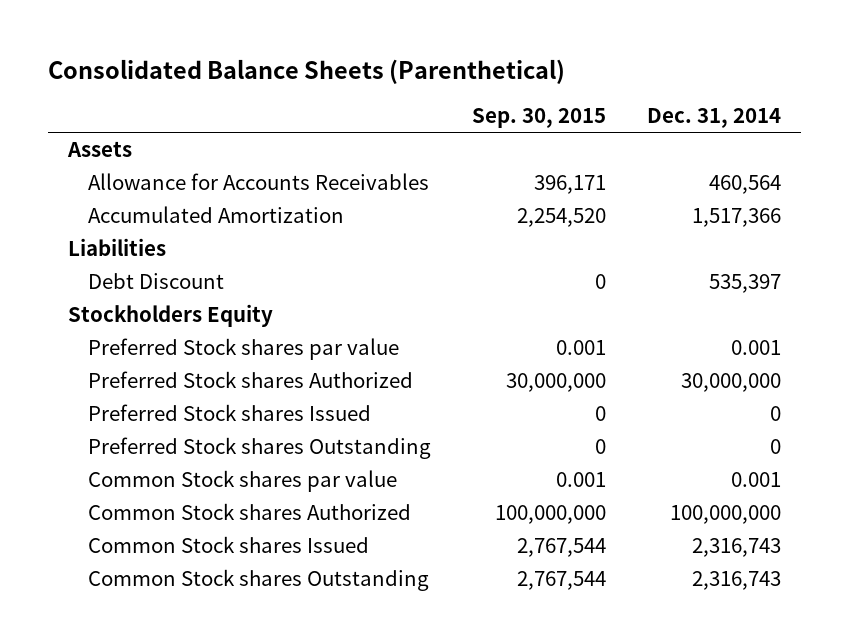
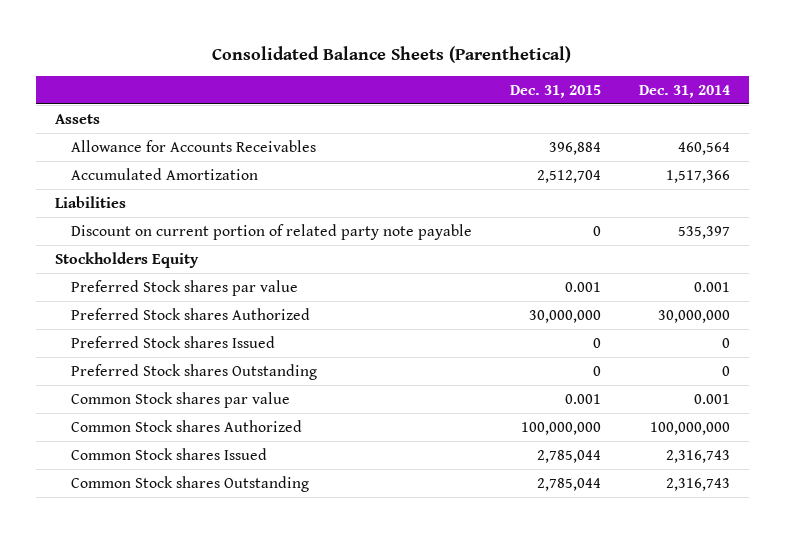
[471,108,606,129] Sep. 30, 2015 -> none
none -> [509,84,601,98] Dec. 31, 2015
[88,272,225,289] Debt Discount -> [70,223,472,240] Discount on current portion of related party note payable

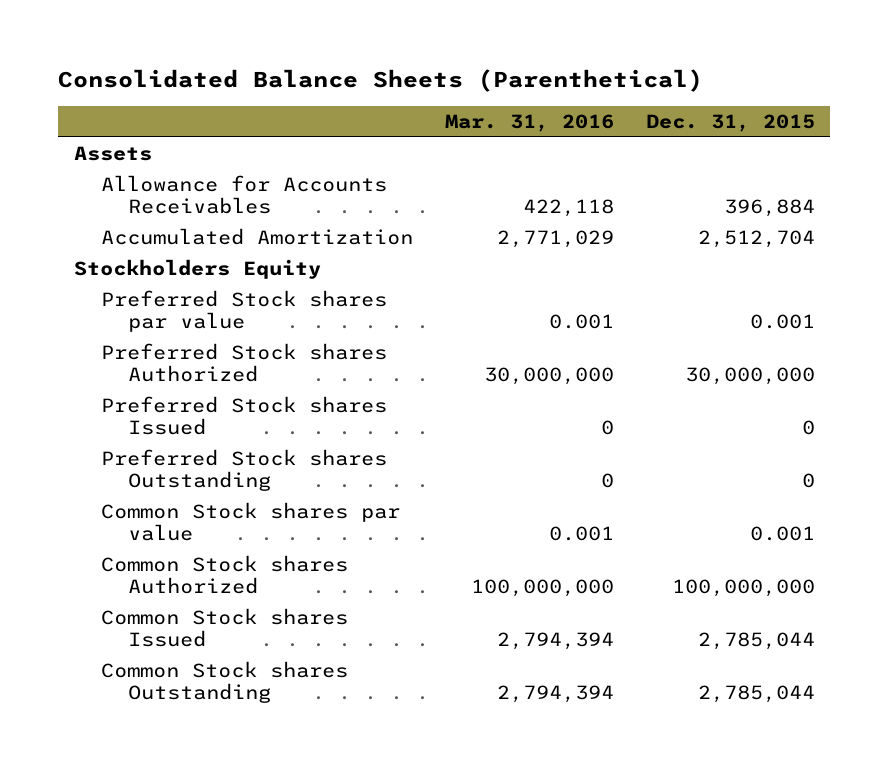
[638,84,730,98] Dec. 31, 2014 -> none
none -> [444,114,614,133] Mar. 31, 2016
[54,195,126,208] Liabilities -> none
[70,223,472,240] Discount on current portion of related party note payable -> none

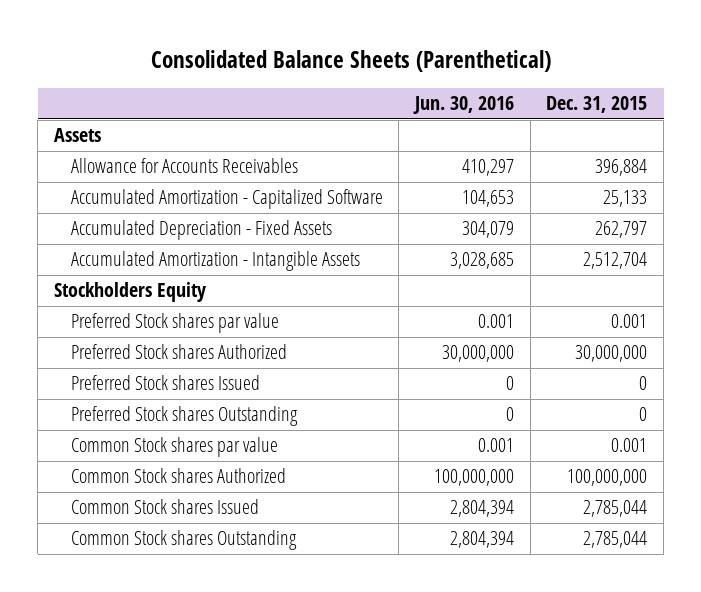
[444,114,614,133] Mar. 31, 2016 -> none
none -> [413,96,515,115] Jun. 30, 2016
none -> [70,189,383,210] Accumulated Amortization - Capitalized Software
none -> [70,220,332,241] Accumulated Depreciation - Fixed Assets
[101,227,414,245] Accumulated Amortization -> [70,251,360,272] Accumulated Amortization - Intangible Assets

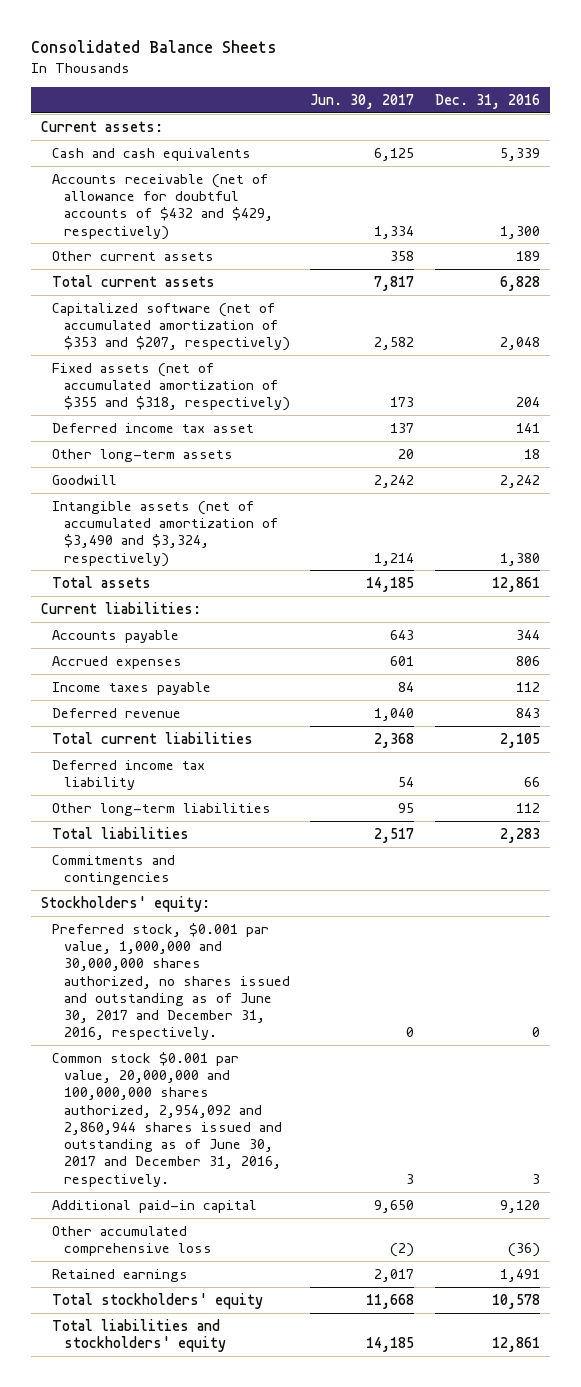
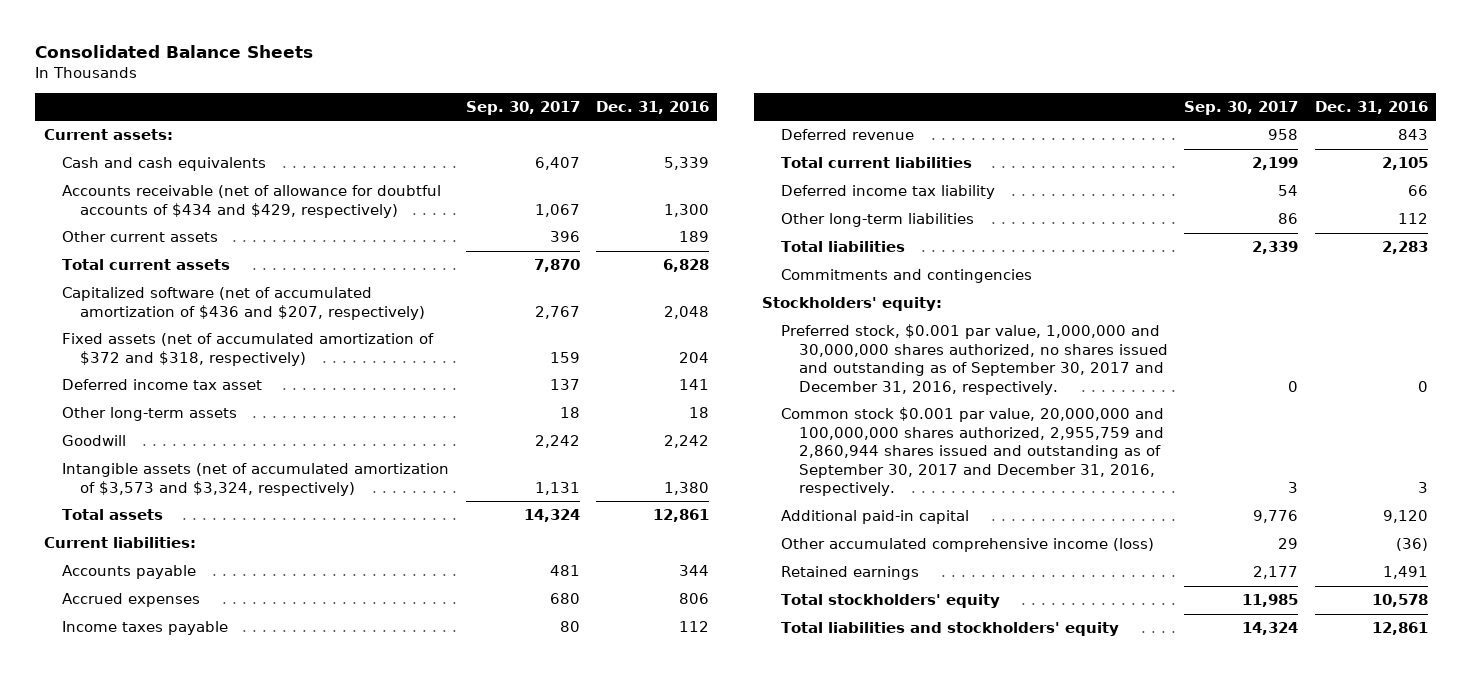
[310,94,415,110] Jun. 30, 2017 -> none
none -> [465,100,580,115] Sep. 30, 2017
[52,173,273,240] Accounts receivable (net of allowance for doubtful accounts of $432 and $429, respectively) -> [61,185,441,218] Accounts receivable (net of allowance for doubtful accounts of $434 and $429, respectively)
[52,302,290,352] Capitalized software (net of accumulated amortization of $353 and $207, respectively) -> [61,287,426,320] Capitalized software (net of accumulated amortization of $436 and $207, respectively)
[52,362,290,412] Fixed assets (net of accumulated amortization of $355 and $318, respectively) -> [61,333,434,366] Fixed assets (net of accumulated amortization of $372 and $318, respectively)
[52,500,278,567] Intangible assets (net of accumulated amortization of $3,490 and $3,324, respectively) -> [61,463,449,496] Intangible assets (net of accumulated amortization of $3,573 and $3,324, respectively)
[52,922,290,1041] Preferred stock, $0.001 par value, 1,000,000 and 30,000,000 shares authorized, no shares issued and outstanding as of June 30, 2017 and December 31, 2016, respectively. -> [780,324,1168,395] Preferred stock, $0.001 par value, 1,000,000 and 30,000,000 shares authorized, no shares issued and outstanding as of September 30, 2017 and December 31, 2016, respectively.
[52,1051,282,1187] Common stock $0.001 par value, 20,000,000 and 100,000,000 shares authorized, 2,954,092 and 2,860,944 shares issued and outstanding as of June 30, 2017 and December 31, 2016, respectively. -> [780,407,1164,497] Common stock $0.001 par value, 20,000,000 and 100,000,000 shares authorized, 2,955,759 and 2,860,944 shares issued and outstanding as of September 30, 2017 and December 31, 2016, respectively.
[52,1225,212,1257] Other accumulated comprehensive loss -> [780,538,1154,553] Other accumulated comprehensive income (loss)

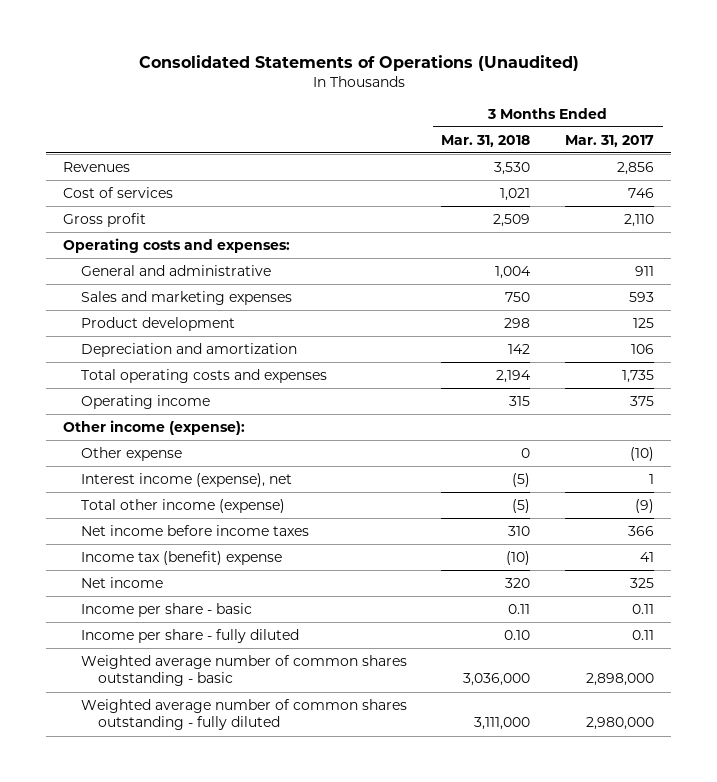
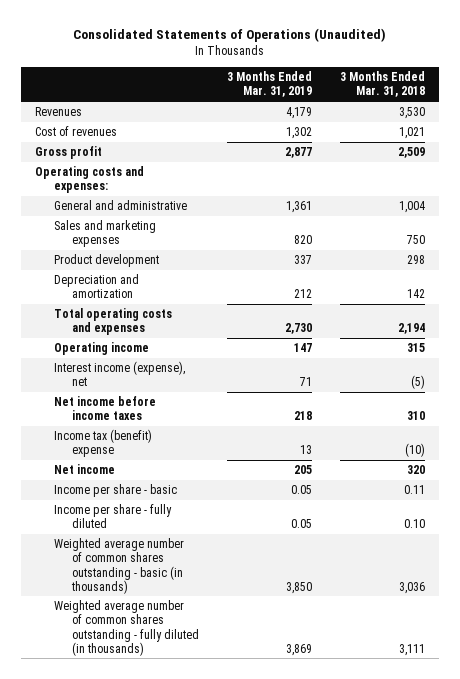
[565,134,655,147] Mar. 31, 2017 -> none
none -> [227,71,313,98] 3 Months Ended Mar. 31, 2019
[63,186,174,198] Cost of services -> [34,126,117,137] Cost of revenues
[63,419,246,435] Other income (expense): -> none
[80,446,182,461] Other expense -> none
[80,498,285,513] Total other income (expense) -> none
[80,654,407,687] Weighted average number of common shares outstanding - basic -> [53,538,184,594] Weighted average number of common shares outstanding - basic (in thousands)
[463,673,531,687] 3,036,000 -> [399,581,426,594] 3,036
[80,698,407,731] Weighted average number of common shares outstanding - fully diluted -> [53,600,200,656] Weighted average number of common shares outstanding - fully diluted (in thousands)
[474,717,531,731] 3,111,000 -> [399,643,426,656] 3,111

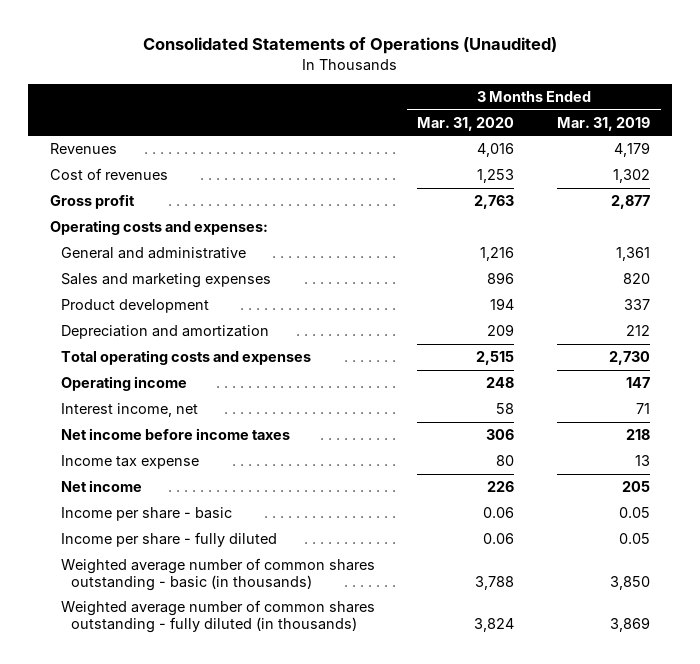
[340,71,426,98] 3 Months Ended Mar. 31, 2018 -> none
none -> [417,116,515,131] Mar. 31, 2020
[53,361,185,387] Interest income (expense), net -> [60,403,198,418] Interest income, net
[53,429,152,458] Income tax (benefit) expense -> [60,455,199,470] Income tax expense

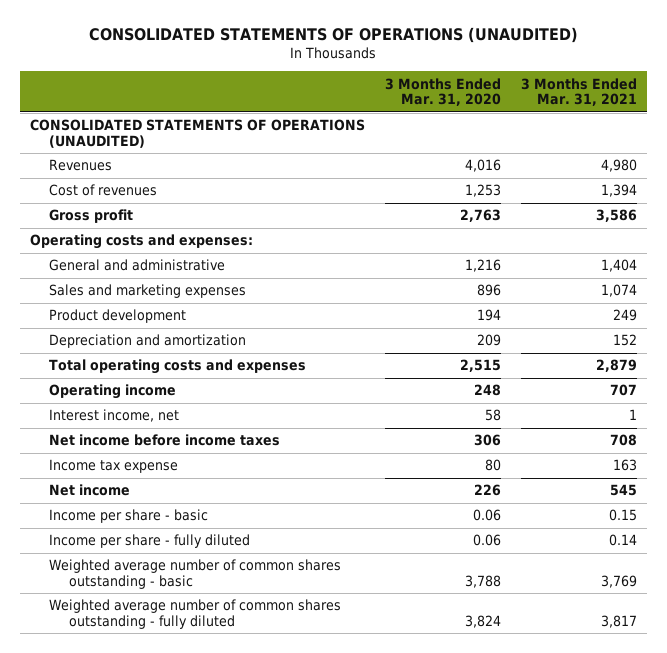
[142,37,557,55] Consolidated Statements of Operations (Unaudited) -> [89,27,579,44] CONSOLIDATED STATEMENTS OF OPERATIONS (UNAUDITED)
[557,116,651,131] Mar. 31, 2019 -> none
none -> [521,77,638,107] 3 Months Ended Mar. 31, 2021
none -> [29,119,365,148] CONSOLIDATED STATEMENTS OF OPERATIONS (UNAUDITED)
[60,558,375,591] Weighted average number of common shares outstanding - basic (in thousands) -> [49,559,342,589] Weighted average number of common shares outstanding - basic
[60,600,375,633] Weighted average number of common shares outstanding - fully diluted (in thousands) -> [49,599,342,629] Weighted average number of common shares outstanding - fully diluted

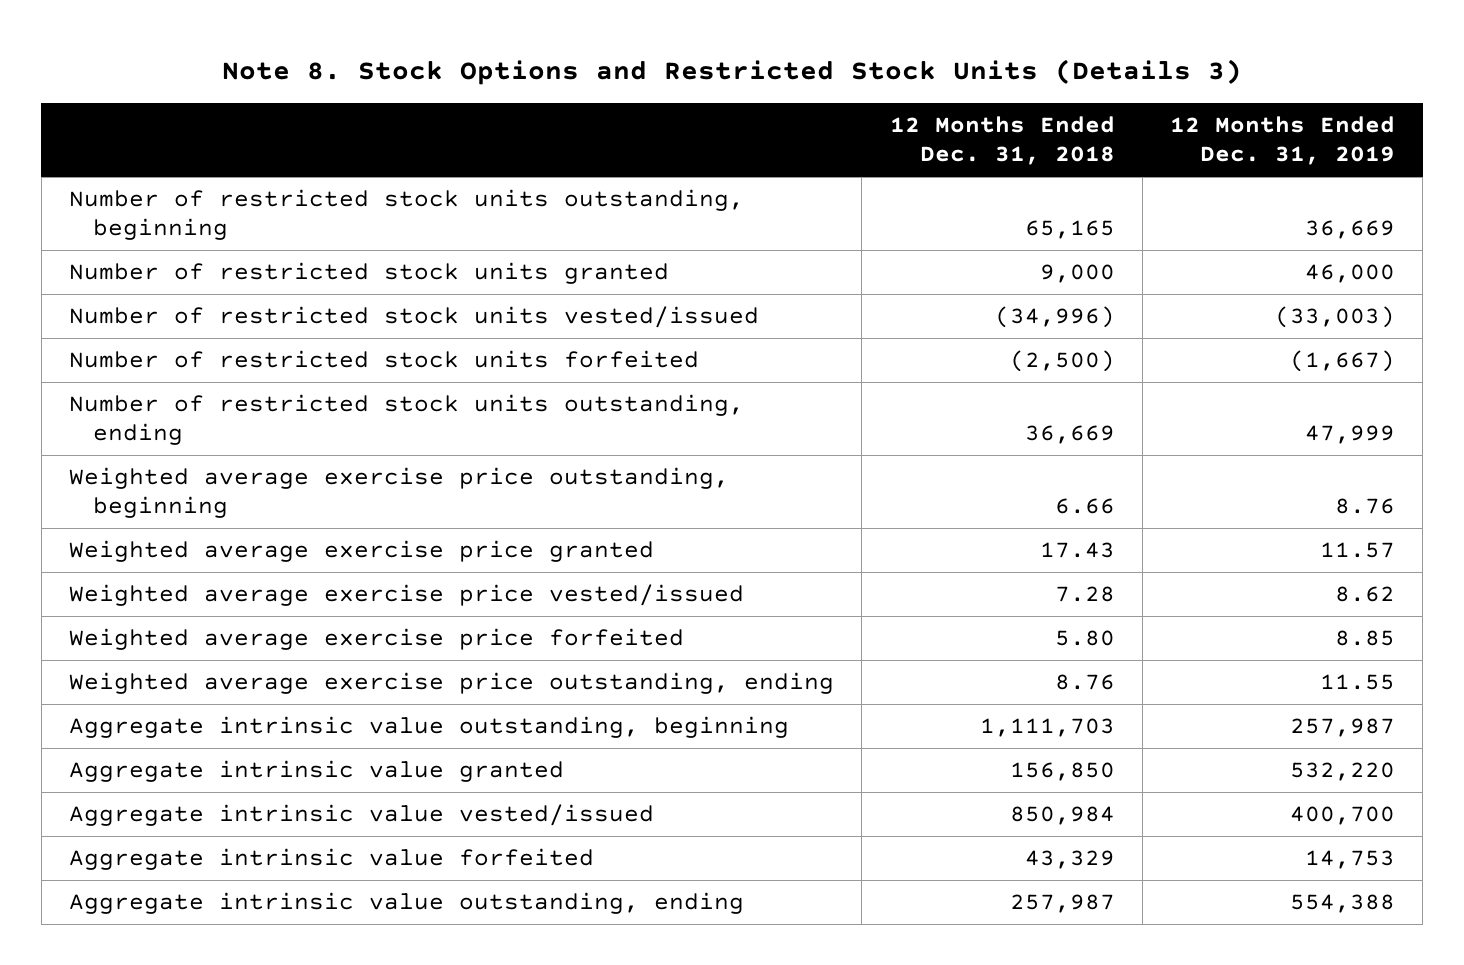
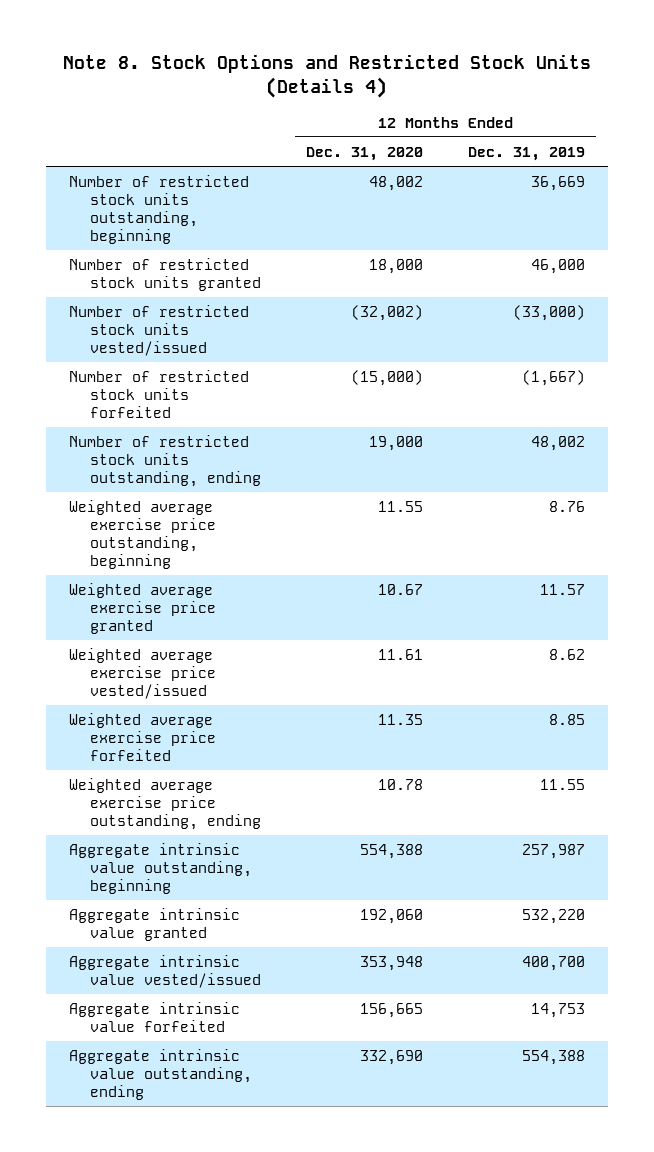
[222,58,1243,85] Note 8. Stock Options and Restricted Stock Units (Details 3) -> [62,54,591,98] Note 8. Stock Options and Restricted Stock Units (Details 4)
[889,116,1115,166] 12 Months Ended Dec. 31, 2018 -> none
none -> [305,146,423,161] Dec. 31, 2020
[1275,306,1396,329] (33,003) -> [513,304,586,321] (33,000)
[1305,424,1396,444] 47,999 -> [531,435,586,451] 48,002

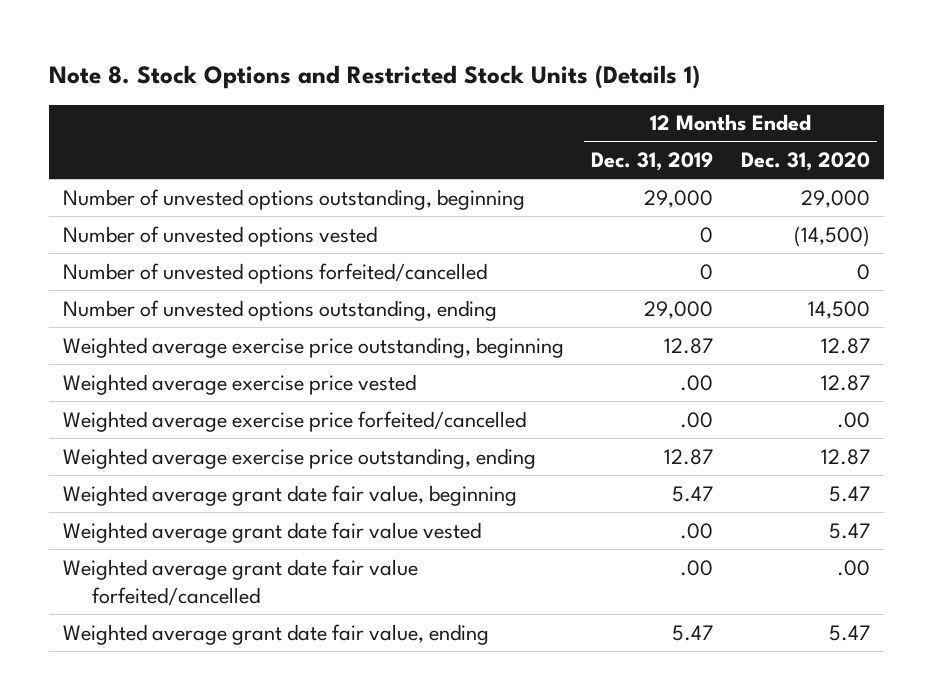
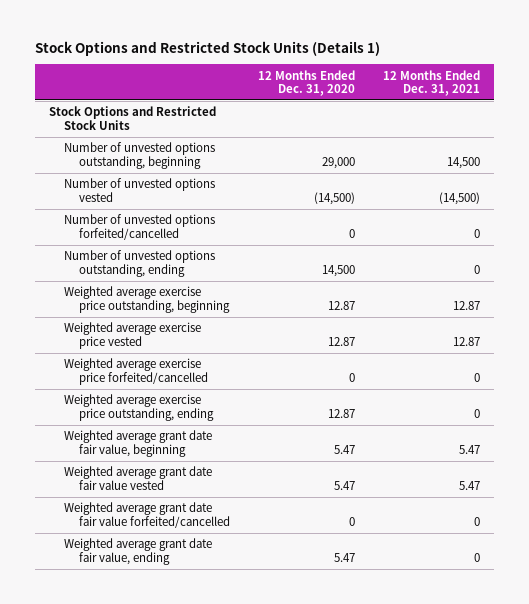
[48,64,700,89] Note 8. Stock Options and Restricted Stock Units (Details 1) -> [34,40,380,56] Stock Options and Restricted Stock Units (Details 1)
[591,151,714,171] Dec. 31, 2019 -> none
none -> [382,69,480,97] 12 Months Ended Dec. 31, 2021
none -> [48,106,216,130] Stock Options and Restricted Stock Units
[837,411,871,428] .00 -> [349,372,356,382] 0
[837,559,871,576] .00 -> [349,516,356,526] 0

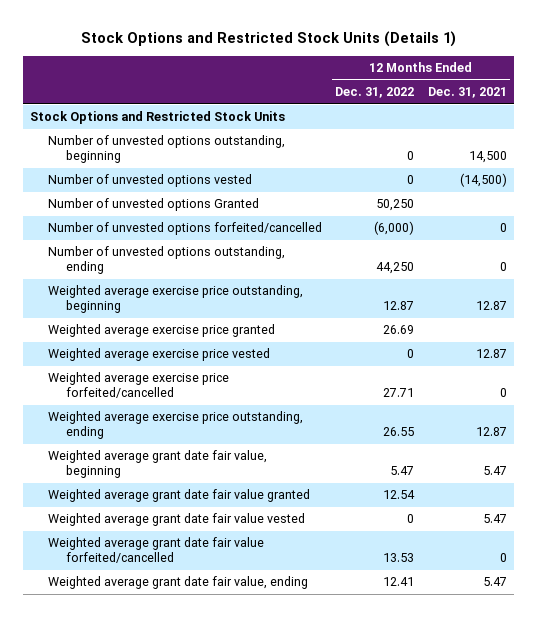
[258,69,356,97] 12 Months Ended Dec. 31, 2020 -> none
none -> [335,87,415,99] Dec. 31, 2022
none -> [48,198,260,212] Number of unvested options Granted
none -> [48,324,276,338] Weighted average exercise price granted
[473,408,480,418] 0 -> [475,427,507,437] 12.87
none -> [48,489,311,503] Weighted average grant date fair value granted
[473,552,480,562] 0 -> [482,577,507,587] 5.47

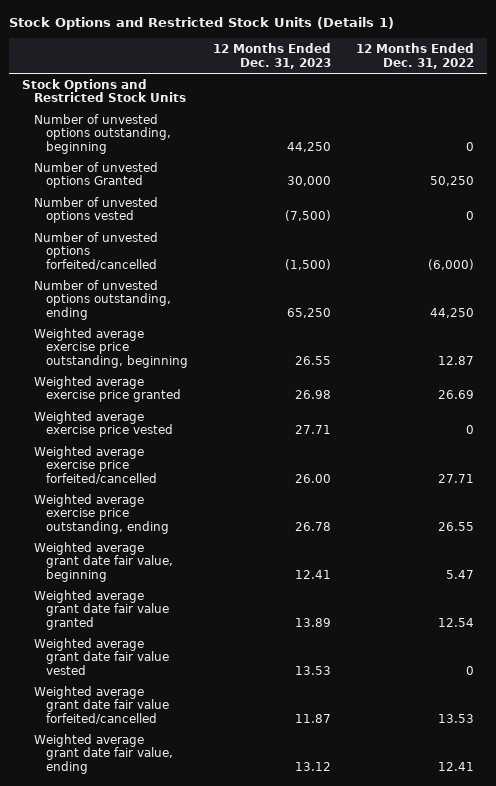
[427,87,507,99] Dec. 31, 2021 -> none
none -> [212,43,331,69] 12 Months Ended Dec. 31, 2023
[48,174,253,188] Number of unvested options vested -> [33,196,158,224] Number of unvested options vested

